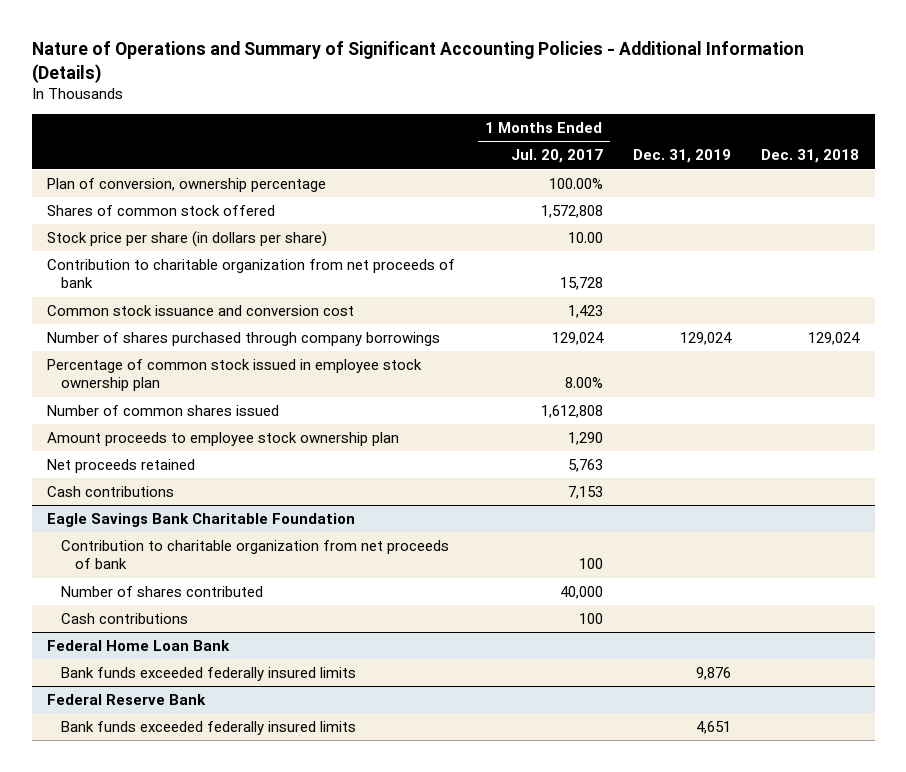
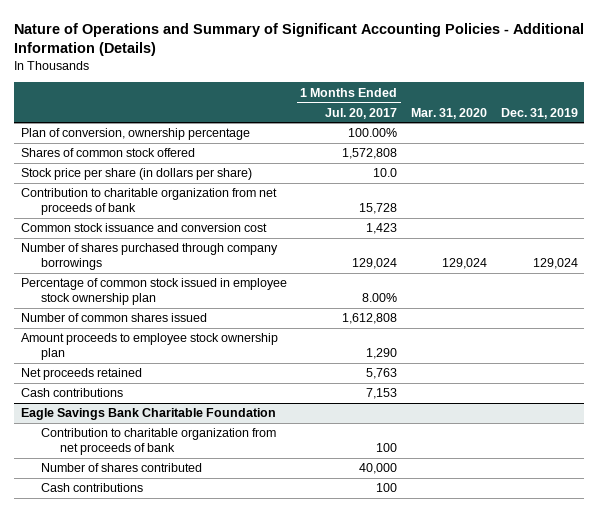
[761,149,860,164] Dec. 31, 2018 -> none
none -> [411,107,488,119] Mar. 31, 2020
[567,231,603,243] 10.00 -> [373,168,398,178] 10.0
[47,639,231,651] Federal Home Loan Bank -> none
[61,666,357,681] Bank funds exceeded federally insured limits -> none
[47,693,207,705] Federal Reserve Bank -> none
[61,720,357,735] Bank funds exceeded federally insured limits -> none

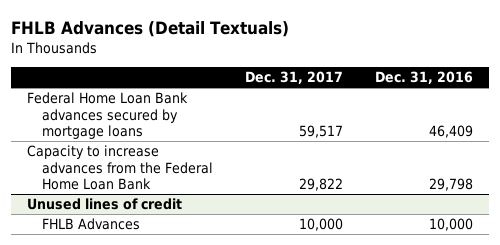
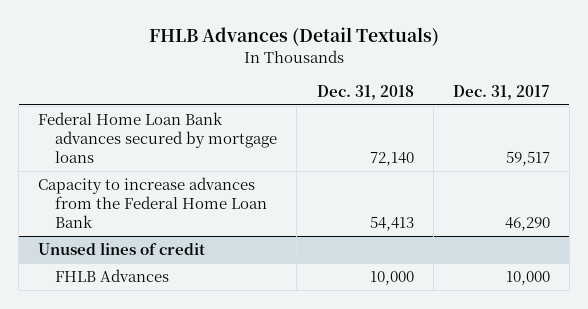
[374,71,473,85] Dec. 31, 2016 -> none
none -> [316,85,414,101] Dec. 31, 2018
[299,178,344,192] 29,822 -> [504,216,550,231] 46,290

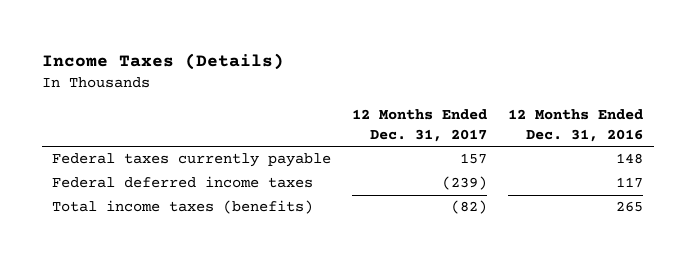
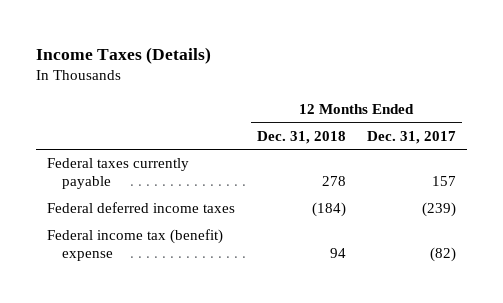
[508,109,644,142] 12 Months Ended Dec. 31, 2016 -> none
none -> [256,130,346,144] Dec. 31, 2018
[52,200,314,215] Total income taxes (benefits) -> [46,229,223,262] Federal income tax (benefit) expense

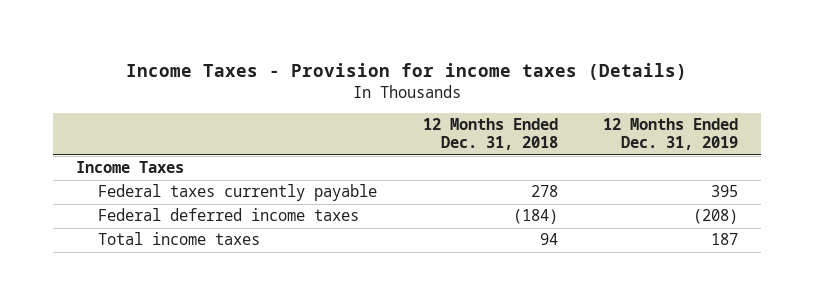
[36,46,212,64] Income Taxes (Details) -> [126,63,688,81] Income Taxes - Provision for income taxes (Details)
[367,130,457,144] Dec. 31, 2017 -> none
none -> [603,118,739,151] 12 Months Ended Dec. 31, 2019
none -> [75,161,184,174] Income Taxes
[46,229,223,262] Federal income tax (benefit) expense -> [98,232,261,246] Total income taxes

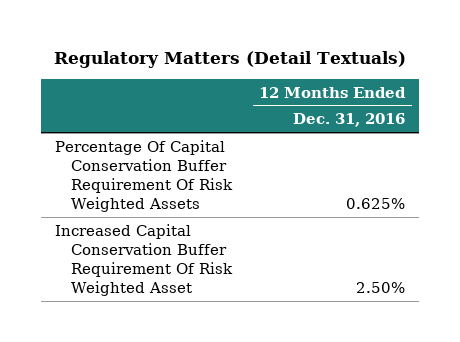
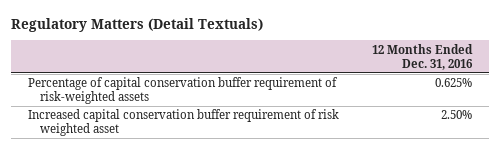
[54,139,234,213] Percentage Of Capital Conservation Buffer Requirement Of Risk Weighted Assets -> [27,77,338,105] Percentage of capital conservation buffer requirement of risk-weighted assets
[54,223,234,297] Increased Capital Conservation Buffer Requirement Of Risk Weighted Asset -> [27,109,339,137] Increased capital conservation buffer requirement of risk weighted asset

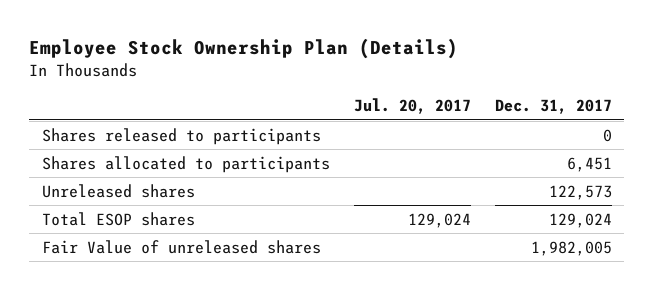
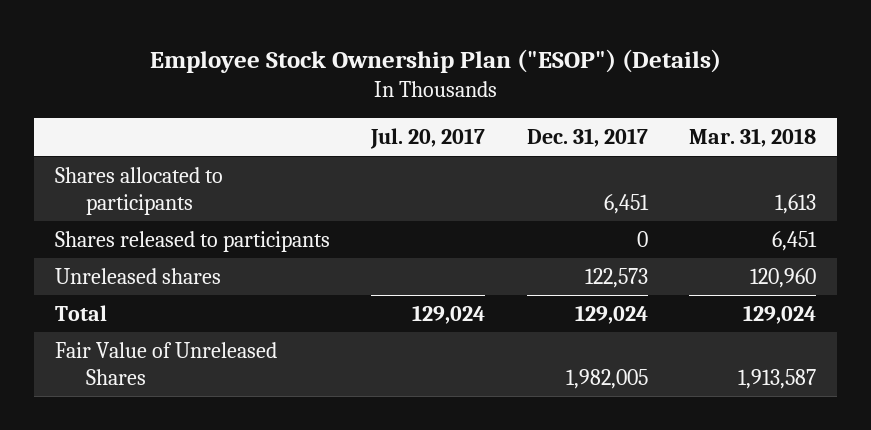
[29,38,459,60] Employee Stock Ownership Plan (Details) -> [149,48,721,73] Employee Stock Ownership Plan ("ESOP") (Details)
none -> [689,128,817,148] Mar. 31, 2018
[41,127,321,145] Shares released to participants -> [54,231,330,253] Shares released to participants
[41,211,195,226] Total ESOP shares -> [54,305,107,322] Total
[41,239,321,254] Fair Value of unreleased shares -> [54,342,277,385] Fair Value of Unreleased Shares

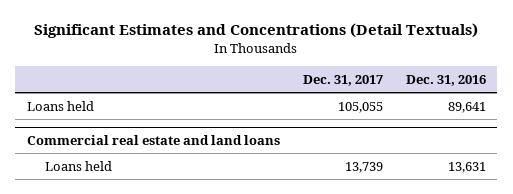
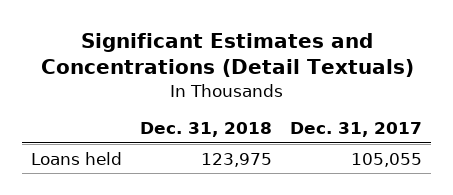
[405,75,486,87] Dec. 31, 2016 -> none
none -> [140,122,273,138] Dec. 31, 2018
[26,135,280,146] Commercial real estate and land loans -> none
[44,160,112,171] Loans held -> none

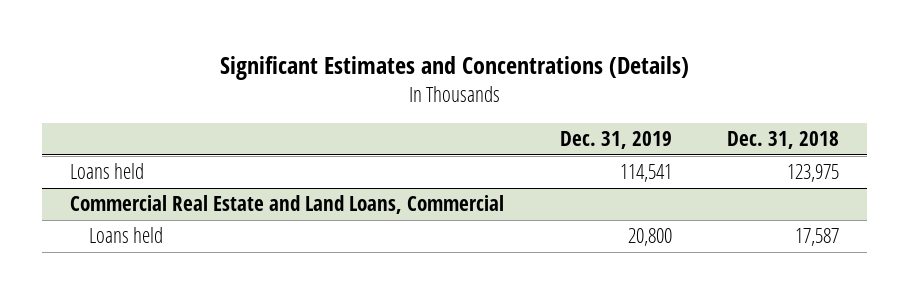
[40,33,414,78] Significant Estimates and Concentrations (Detail Textuals) -> [219,56,689,81] Significant Estimates and Concentrations (Details)
[290,122,423,138] Dec. 31, 2017 -> none
none -> [559,130,672,149] Dec. 31, 2019
none -> [69,195,504,215] Commercial Real Estate and Land Loans, Commercial
none -> [89,227,164,244] Loans held

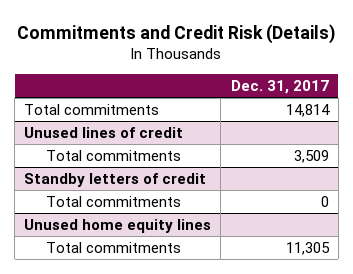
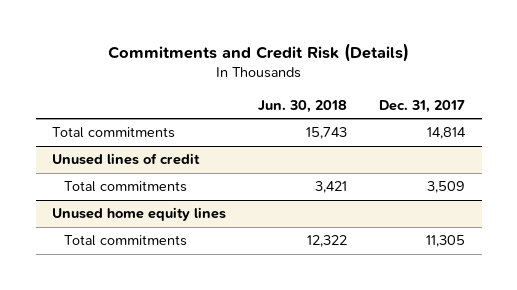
none -> [258,100,348,114] Jun. 30, 2018
[24,172,207,187] Standby letters of credit -> none
[46,195,182,207] Total commitments -> none

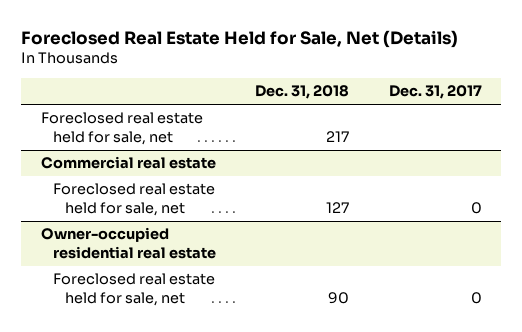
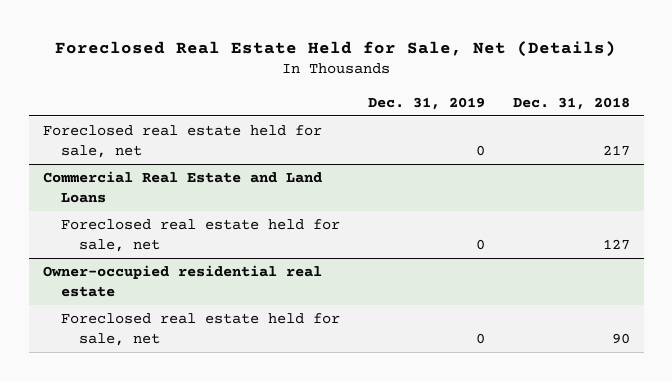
[388,85,482,100] Dec. 31, 2017 -> none
none -> [367,96,485,110] Dec. 31, 2019
[40,156,216,170] Commercial real estate -> [42,170,322,203] Commercial Real Estate and Land Loans

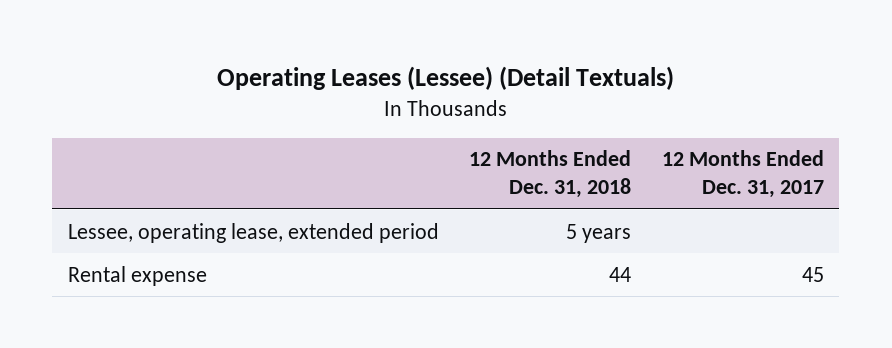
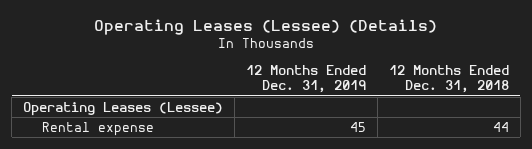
[216,66,674,91] Operating Leases (Lessee) (Detail Textuals) -> [94,19,438,36] Operating Leases (Lessee) (Details)
[662,150,825,199] 12 Months Ended Dec. 31, 2017 -> none
none -> [246,64,367,94] 12 Months Ended Dec. 31, 2019
[67,222,439,243] Lessee, operating lease, extended period -> none
none -> [23,101,224,116] Operating Leases (Lessee)

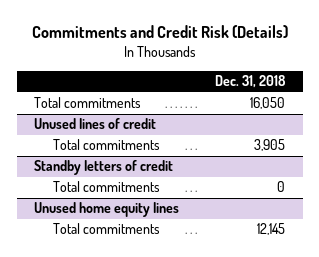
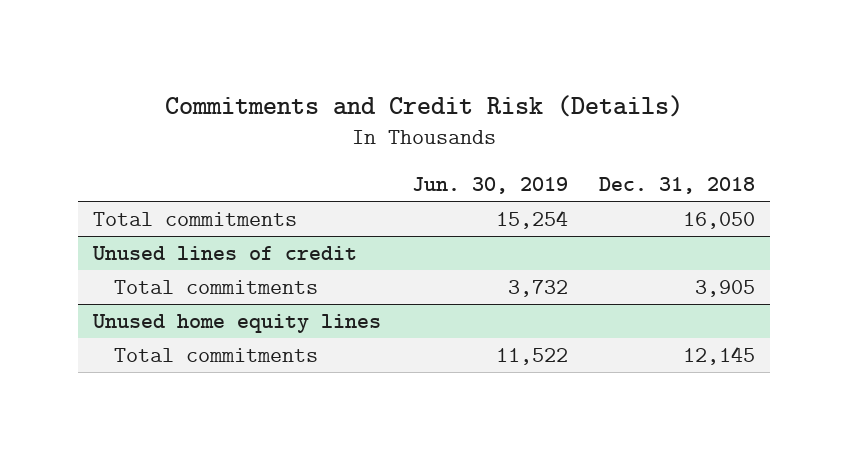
none -> [412,177,569,195] Jun. 30, 2019
[34,160,174,176] Standby letters of credit -> none
[53,181,161,193] Total commitments -> none

